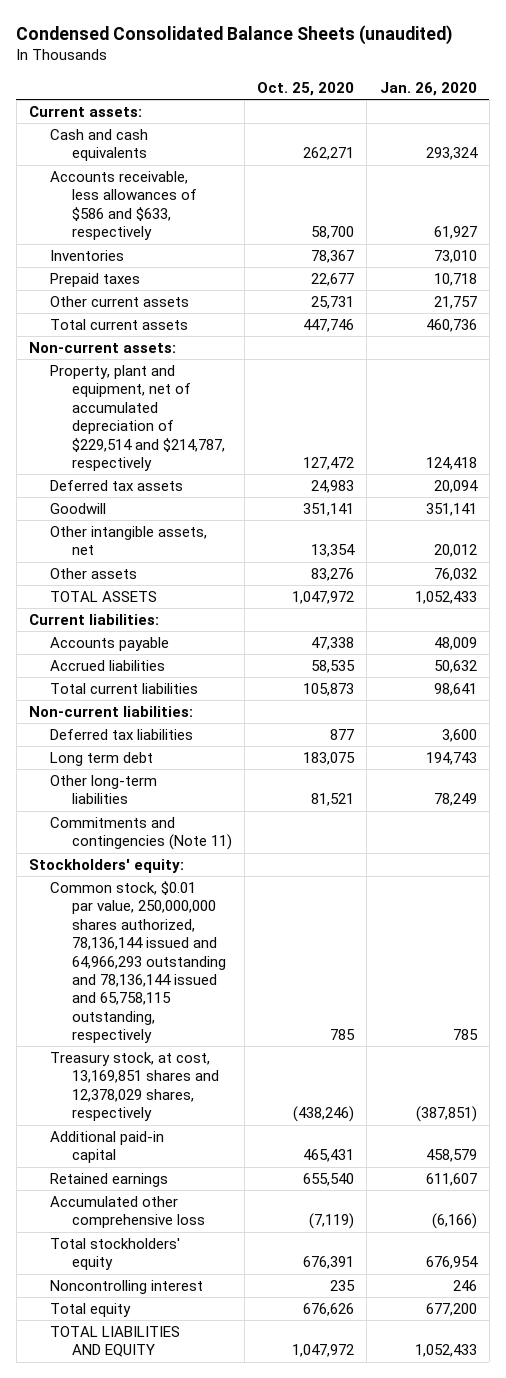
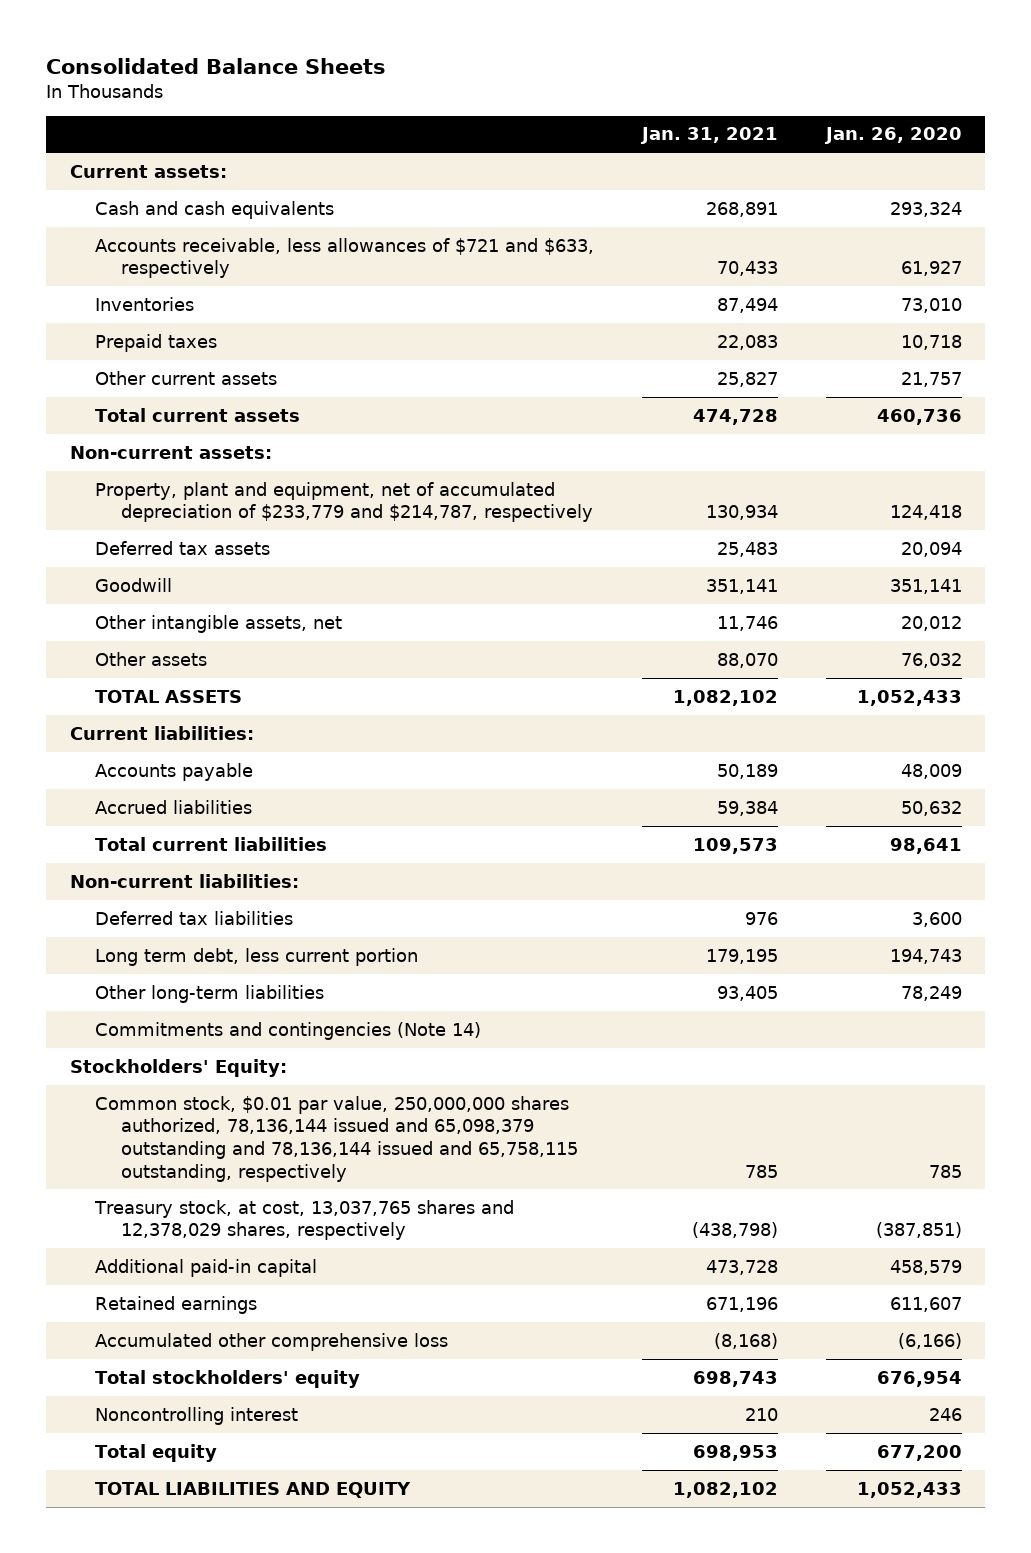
[16,24,453,45] Condensed Consolidated Balance Sheets (unaudited) -> [46,57,387,74] Consolidated Balance Sheets
[257,81,355,96] Oct. 25, 2020 -> none
none -> [640,127,779,145] Jan. 31, 2021
[50,171,197,241] Accounts receivable, less allowances of $586 and $633, respectively -> [95,237,595,279] Accounts receivable, less allowances of $721 and $633, respectively
[50,365,225,472] Property, plant and equipment, net of accumulated depreciation of $229,514 and $214,787, respectively -> [95,481,594,523] Property, plant and equipment, net of accumulated depreciation of $233,779 and $214,787, respectively
[50,752,154,767] Long term debt -> [95,947,419,966] Long term debt, less current portion
[50,817,232,851] Commitments and contingencies (Note 11) -> [95,1021,482,1040] Commitments and contingencies (Note 14)
[29,859,185,874] Stockholders' equity: -> [69,1058,287,1077] Stockholders' Equity:
[50,881,226,1044] Common stock, $0.01 par value, 250,000,000 shares authorized, 78,136,144 issued and 64,966,293 outstanding and 78,136,144 issued and 65,758,115 outstanding, respectively -> [95,1095,579,1182] Common stock, $0.01 par value, 250,000,000 shares authorized, 78,136,144 issued and 65,098,379 outstanding and 78,136,144 issued and 65,758,115 outstanding, respectively
[50,1052,219,1122] Treasury stock, at cost, 13,169,851 shares and 12,378,029 shares, respectively -> [94,1199,515,1241] Treasury stock, at cost, 13,037,765 shares and 12,378,029 shares, respectively

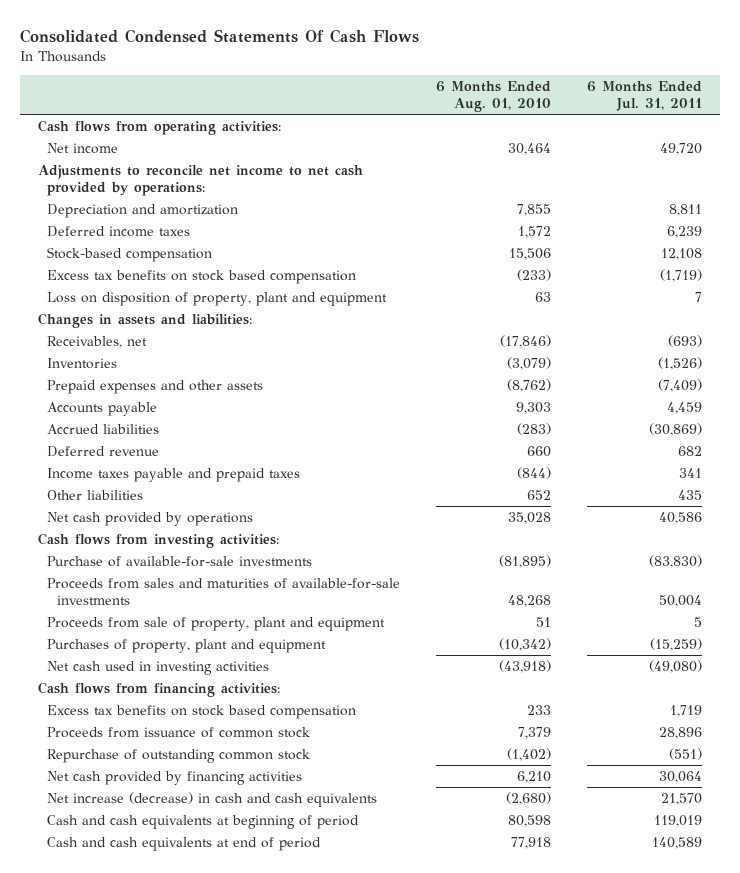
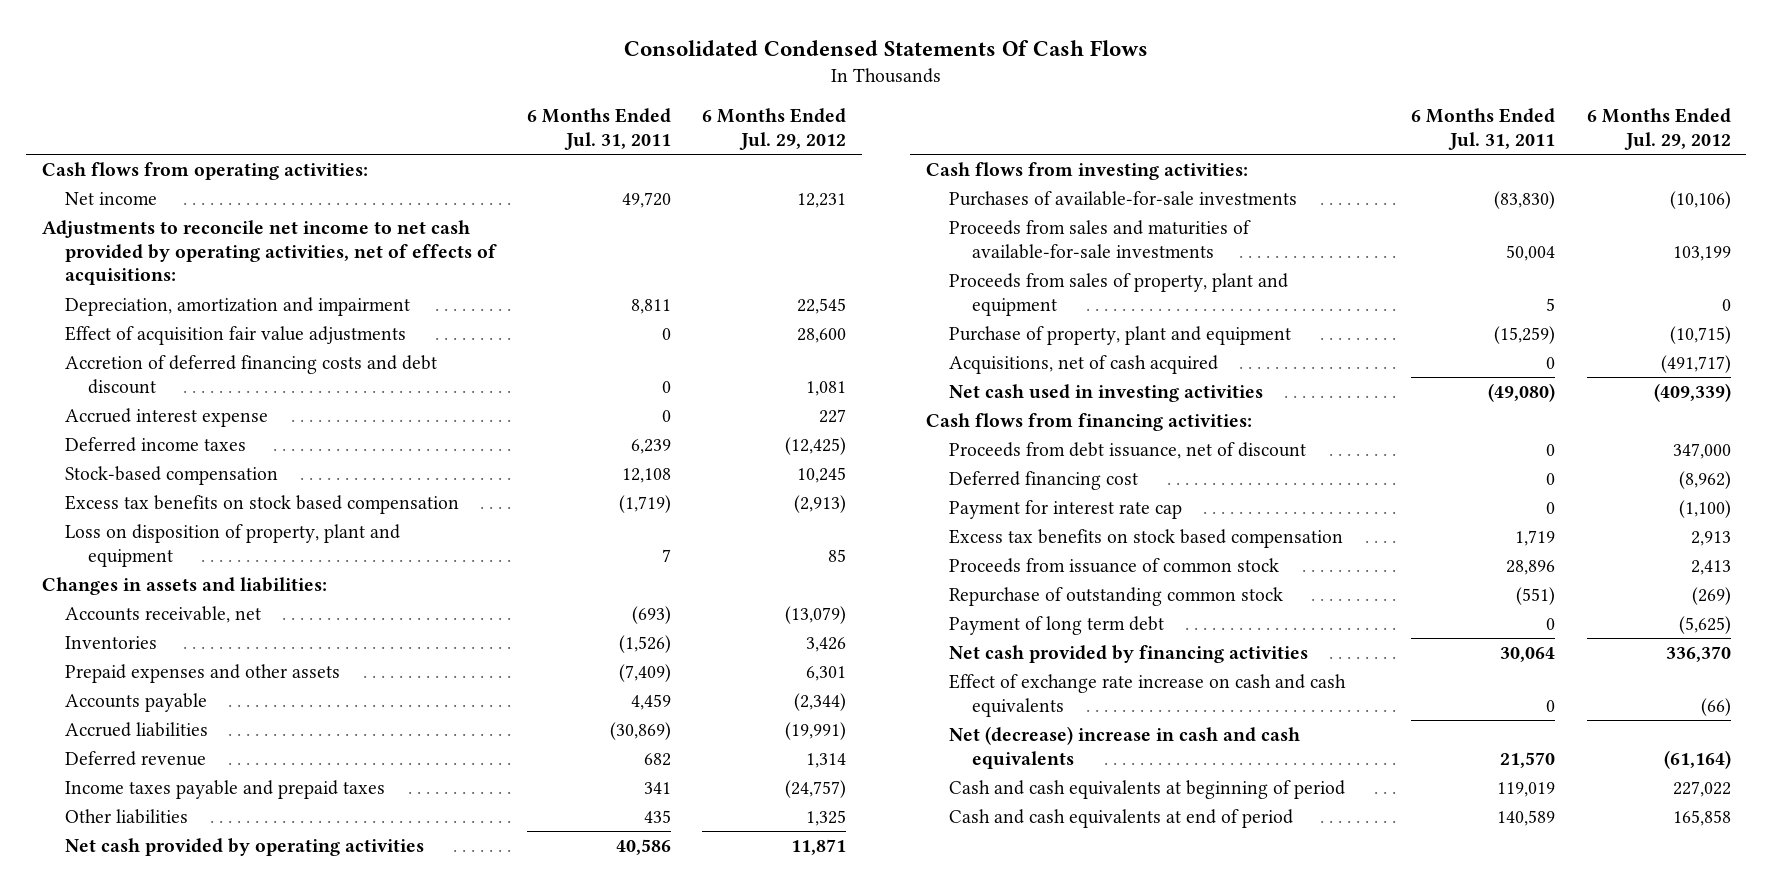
[436,80,552,113] 6 Months Ended Aug. 01, 2010 -> none
none -> [702,108,847,151] 6 Months Ended Jul. 29, 2012
[37,164,363,197] Adjustments to reconcile net income to net cash provided by operations: -> [41,219,497,286] Adjustments to reconcile net income to net cash provided by operating activities, net of effects of acquisitions:
[47,203,239,218] Depreciation and amortization -> [64,296,410,316] Depreciation, amortization and impairment
none -> [64,325,406,345] Effect of acquisition fair value adjustments
none -> [64,354,437,394] Accretion of deferred financing costs and debt discount
none -> [64,407,268,427] Accrued interest expense
[47,335,148,348] Receivables, net -> [64,605,261,623] Accounts receivable, net
[47,511,254,526] Net cash provided by operations -> [64,837,424,856] Net cash provided by operating activities
[47,555,313,567] Purchase of available-for-sale investments -> [949,190,1298,206] Purchases of available-for-sale investments
[47,616,386,631] Proceeds from sale of property, plant and equipment -> [949,272,1289,316] Proceeds from sales of property, plant and equipment
[47,638,327,653] Purchases of property, plant and equipment -> [949,325,1292,345] Purchase of property, plant and equipment
none -> [949,354,1219,374] Acquisitions, net of cash acquired
none -> [949,441,1307,459] Proceeds from debt issuance, net of discount
none -> [949,470,1139,490] Deferred financing cost
none -> [949,499,1183,519] Payment for interest rate cap
none -> [949,615,1165,635] Payment of long term debt
none -> [949,673,1347,717] Effect of exchange rate increase on cash and cash equivalents
[47,791,378,807] Net increase (decrease) in cash and cash equivalents -> [949,725,1301,769] Net (decrease) increase in cash and cash equivalents

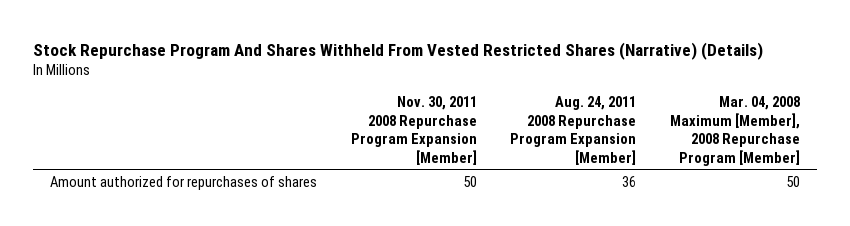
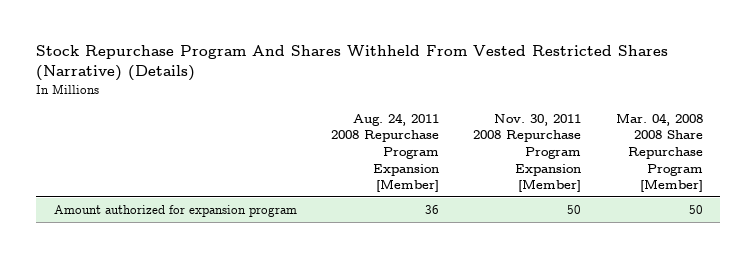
[670,95,801,166] Mar. 04, 2008 Maximum [Member], 2008 Repurchase Program [Member] -> none
none -> [615,112,703,193] Mar. 04, 2008 2008 Share Repurchase Program [Member]
[49,175,317,190] Amount authorized for repurchases of shares -> [53,205,297,218] Amount authorized for expansion program

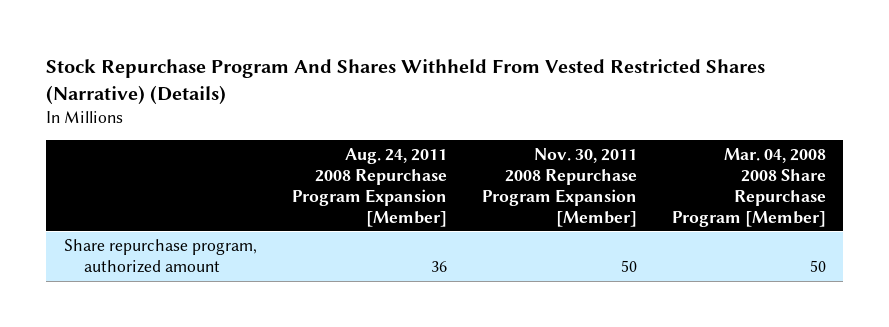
[53,205,297,218] Amount authorized for expansion program -> [63,239,257,274] Share repurchase program, authorized amount

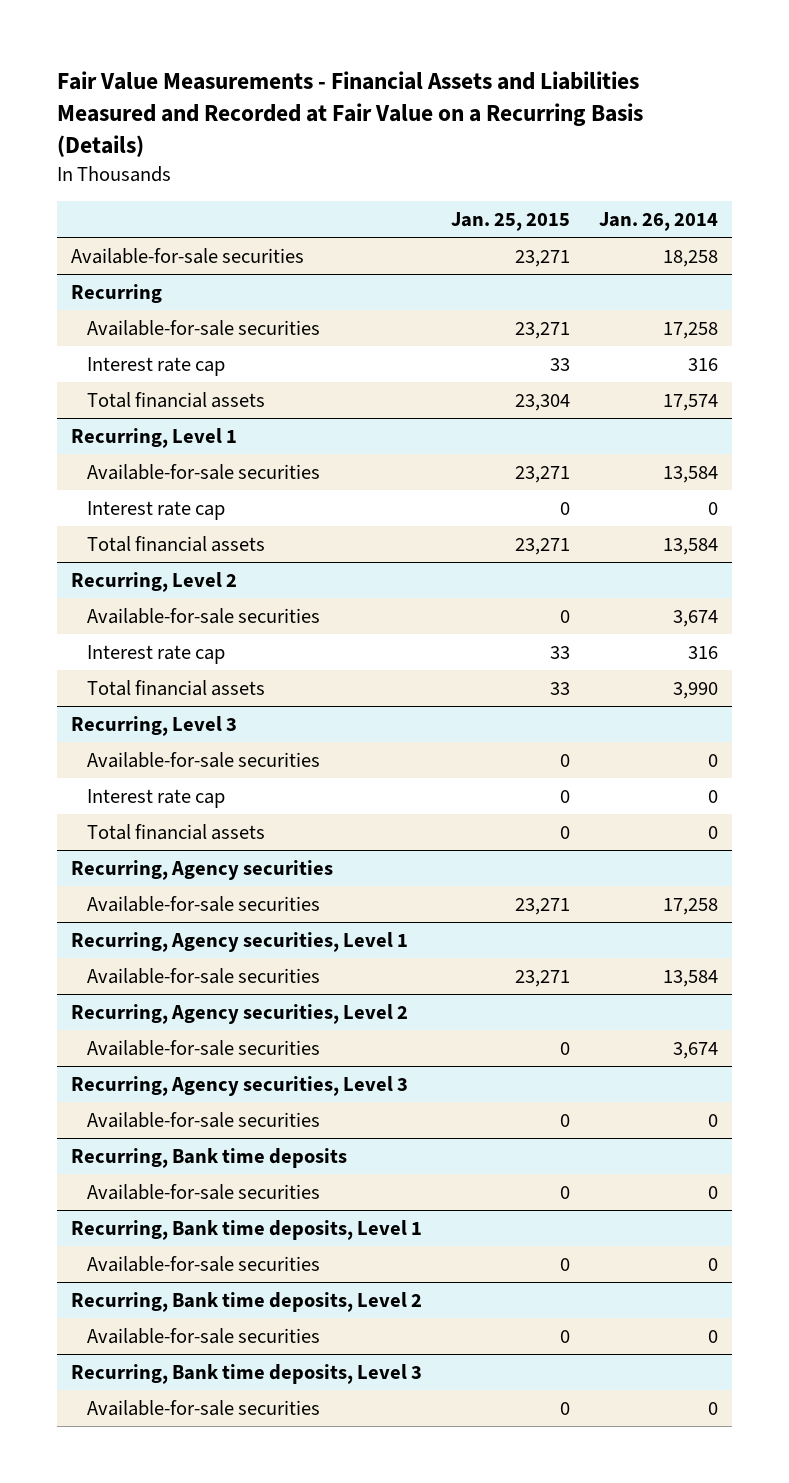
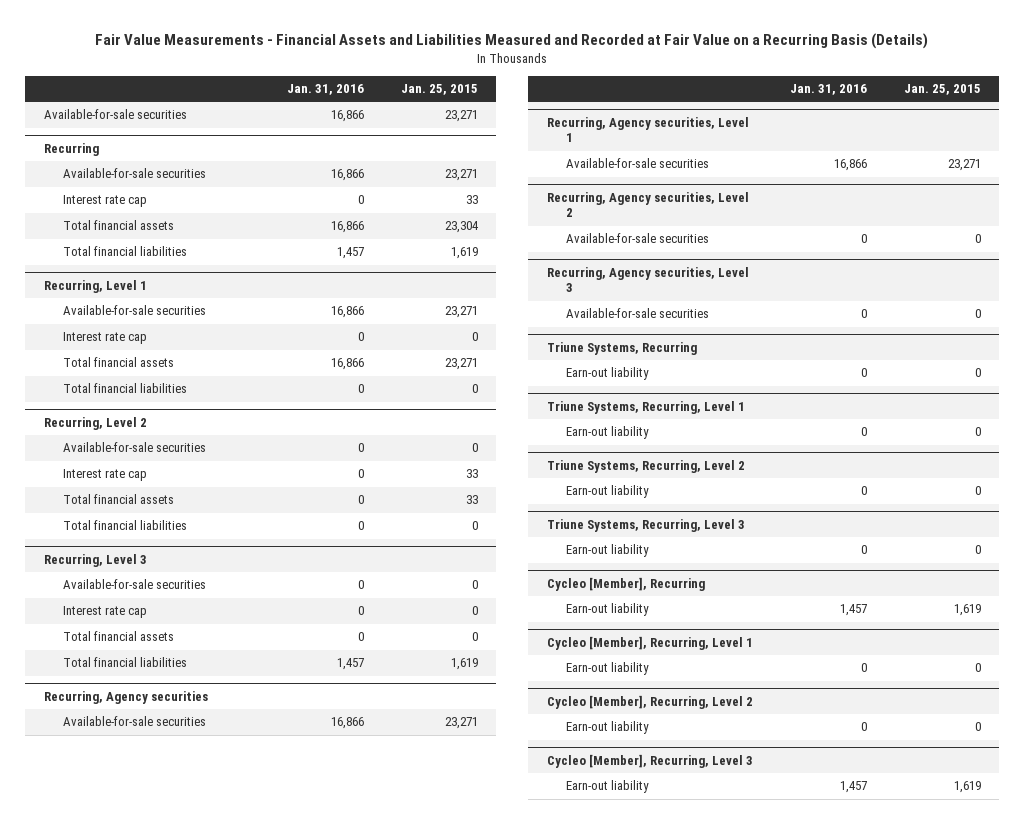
[598,212,718,232] Jan. 26, 2014 -> none
none -> [286,83,364,95] Jan. 31, 2016
none -> [62,246,187,257] Total financial liabilities
none -> [62,383,187,394] Total financial liabilities
none -> [62,520,187,531] Total financial liabilities
none -> [62,657,187,668] Total financial liabilities
[71,1147,348,1168] Recurring, Bank time deposits -> none
[87,1183,321,1200] Available-for-sale securities -> none
[71,1219,423,1240] Recurring, Bank time deposits, Level 1 -> none
[87,1255,321,1272] Available-for-sale securities -> none
[71,1291,423,1312] Recurring, Bank time deposits, Level 2 -> none
[87,1327,321,1344] Available-for-sale securities -> none
[71,1363,423,1384] Recurring, Bank time deposits, Level 3 -> none
[87,1399,321,1416] Available-for-sale securities -> none
none -> [546,342,697,356] Triune Systems, Recurring
none -> [566,367,650,381] Earn-out liability
none -> [546,401,745,415] Triune Systems, Recurring, Level 1
none -> [566,426,650,440] Earn-out liability
none -> [546,460,745,474] Triune Systems, Recurring, Level 2
none -> [566,485,650,499] Earn-out liability
none -> [546,519,745,533] Triune Systems, Recurring, Level 3
none -> [566,544,650,558] Earn-out liability
none -> [546,577,705,592] Cycleo [Member], Recurring
none -> [566,603,650,617] Earn-out liability
none -> [546,636,753,651] Cycleo [Member], Recurring, Level 1
none -> [566,662,650,676] Earn-out liability
none -> [546,695,753,710] Cycleo [Member], Recurring, Level 2
none -> [566,721,650,735] Earn-out liability
none -> [546,754,753,769] Cycleo [Member], Recurring, Level 3
none -> [566,780,650,794] Earn-out liability

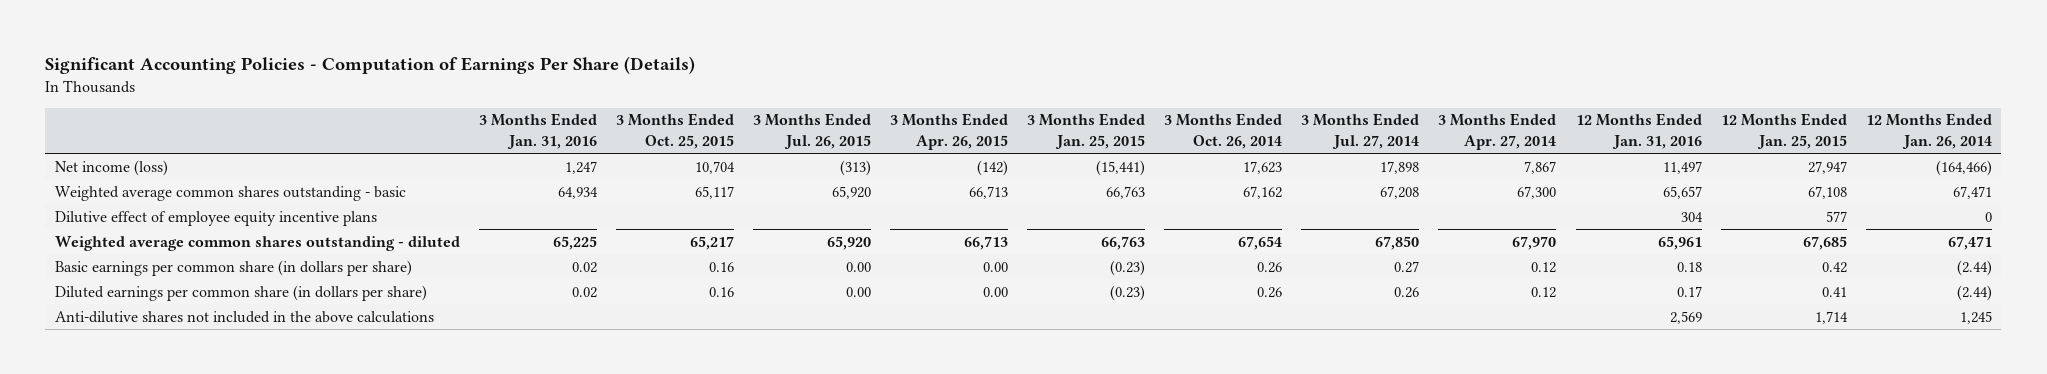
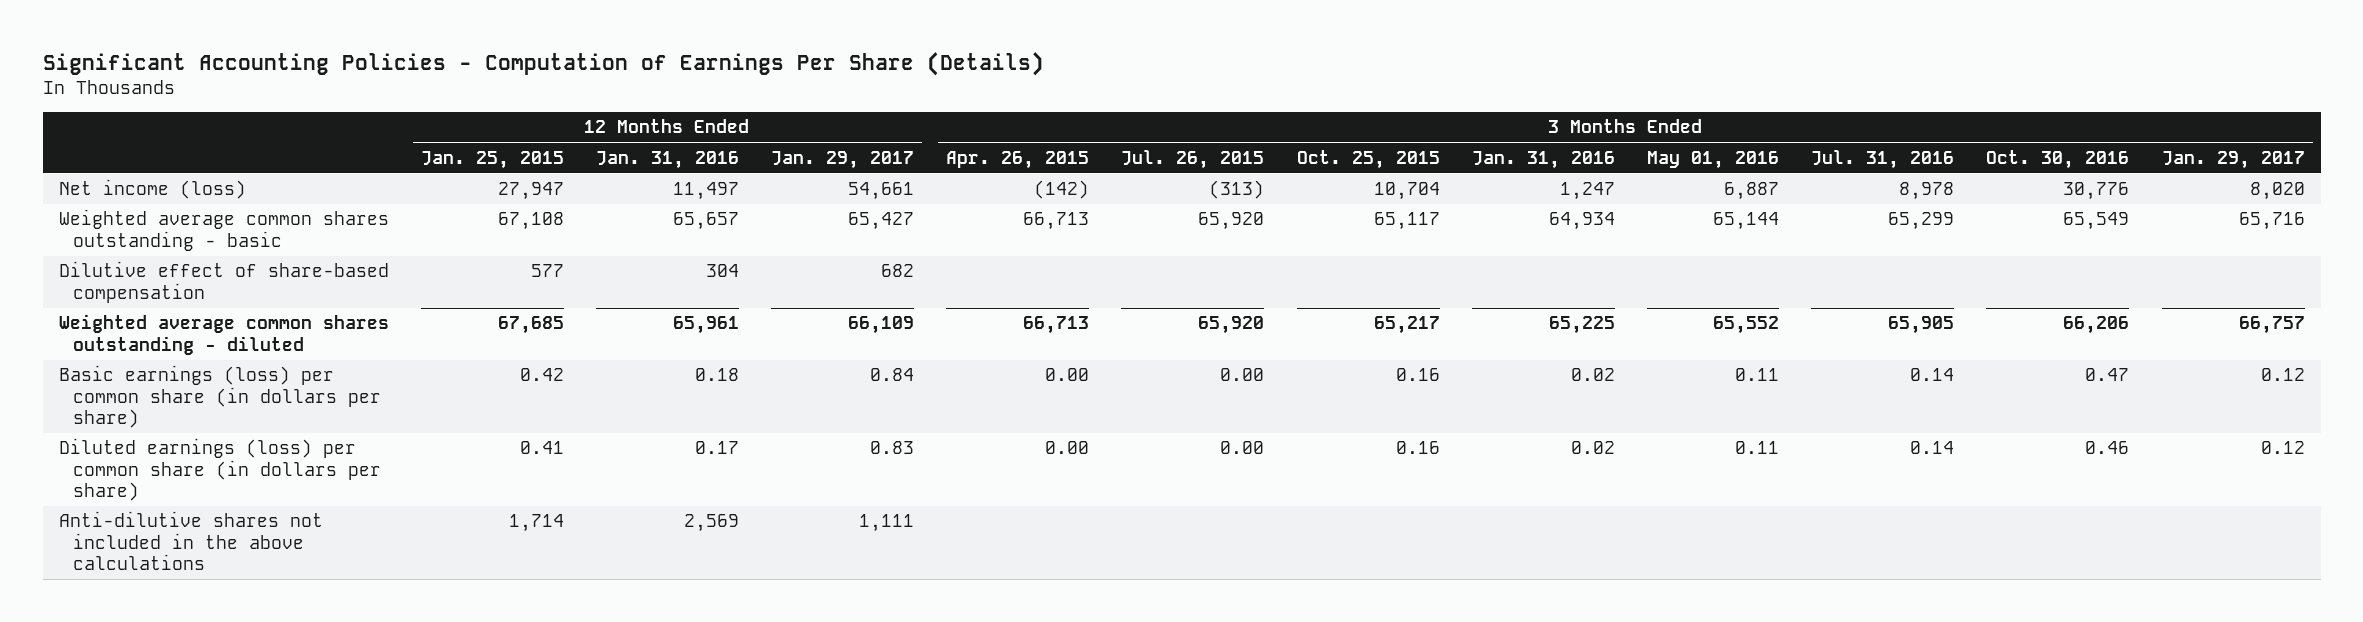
[1027,113,1146,149] 3 Months Ended Jan. 25, 2015 -> none
[1164,113,1283,149] 3 Months Ended Oct. 26, 2014 -> none
[1301,113,1420,149] 3 Months Ended Jul. 27, 2014 -> none
[1438,113,1557,150] 3 Months Ended Apr. 27, 2014 -> none
[1865,113,1992,149] 12 Months Ended Jan. 26, 2014 -> none
none -> [771,150,915,169] Jan. 29, 2017
none -> [1647,150,1780,169] May 01, 2016
none -> [1811,149,1955,169] Jul. 31, 2016
none -> [1986,149,2130,169] Oct. 30, 2016
none -> [2161,150,2305,169] Jan. 29, 2017
[55,210,378,226] Dilutive effect of employee equity incentive plans -> [58,261,389,303] Dilutive effect of share-based compensation
[55,259,413,276] Basic earnings per common share (in dollars per share) -> [58,365,382,429] Basic earnings (loss) per common share (in dollars per share)
[55,284,428,301] Diluted earnings per common share (in dollars per share) -> [58,438,382,502] Diluted earnings (loss) per common share (in dollars per share)

